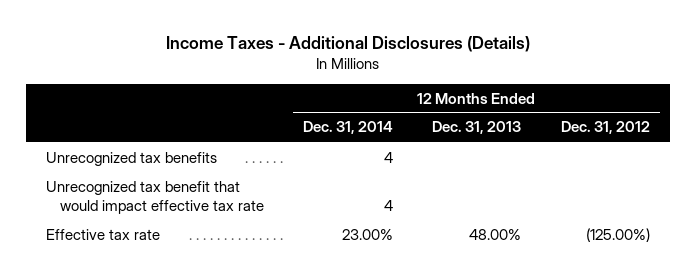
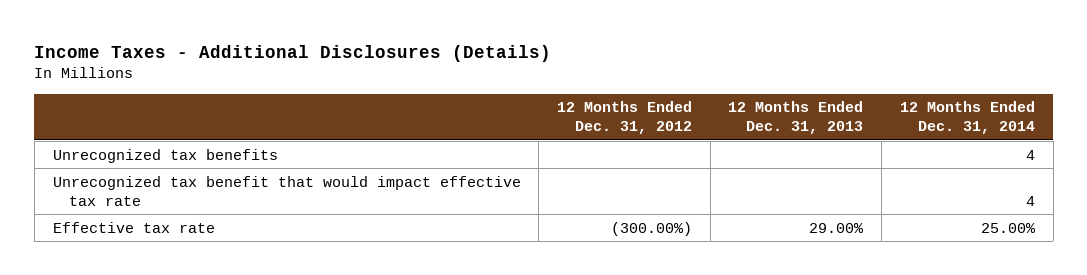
[341,228,393,240] 23.00% -> [980,222,1036,233] 25.00%
[469,228,522,240] 48.00% -> [809,222,865,233] 29.00%
[585,227,650,242] (125.00%) -> [610,221,692,236] (300.00%)

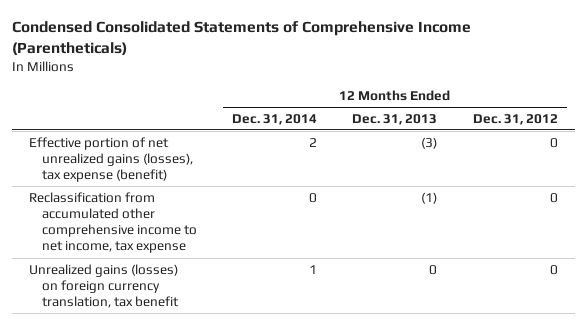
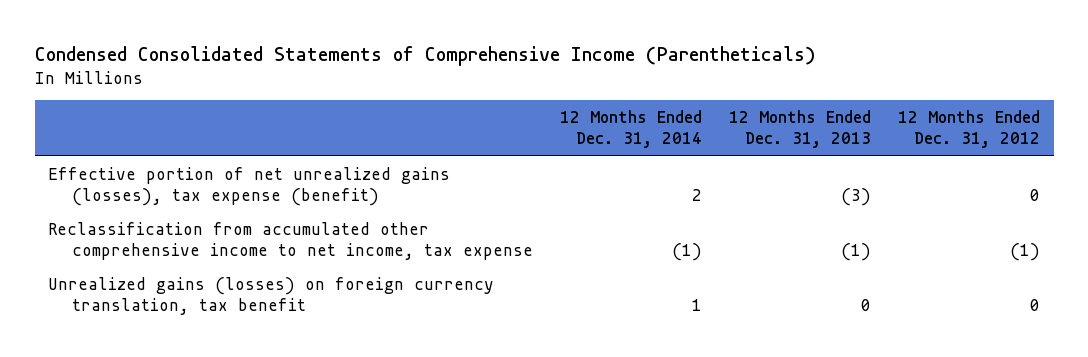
[309,192,318,203] 0 -> [672,242,703,261] (1)
[549,192,558,203] 0 -> [1010,242,1041,261] (1)

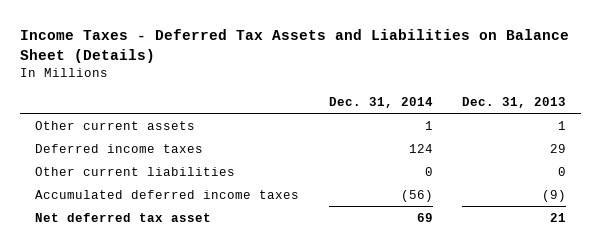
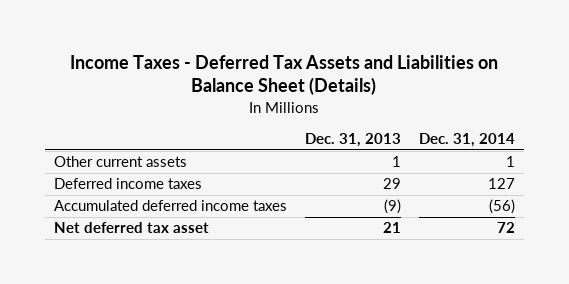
[35,166,236,176] Other current liabilities -> none
[408,143,433,153] 124 -> [487,178,515,190] 127
[416,212,433,222] 69 -> [496,222,515,234] 72

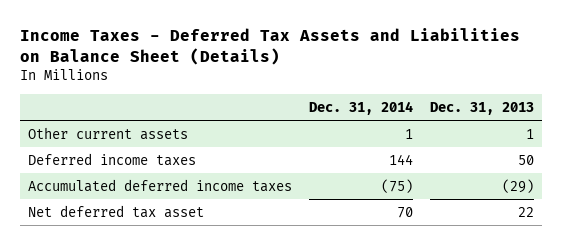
[382,178,401,190] 29 -> [517,154,534,165] 50
[487,178,515,190] 127 -> [388,153,413,165] 144
[383,199,401,215] (9) -> [501,178,534,193] (29)
[488,199,515,215] (56) -> [380,178,413,193] (75)
[382,222,401,234] 21 -> [517,206,534,217] 22
[496,222,515,234] 72 -> [396,206,413,218] 70

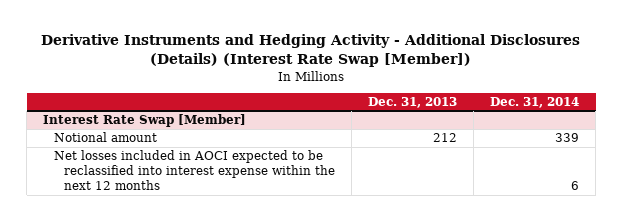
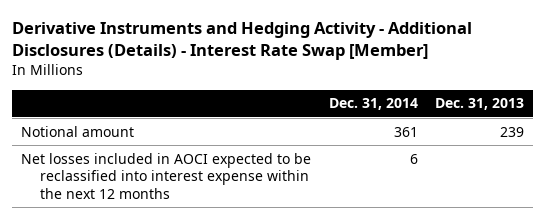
[41,34,581,68] Derivative Instruments and Hedging Activity - Additional Disclosures (Details) (Interest Rate Swap [Member]) -> [12,22,473,61] Derivative Instruments and Hedging Activity - Additional Disclosures (Details) - Interest Rate Swap [Member]
[43,114,247,128] Interest Rate Swap [Member] -> none
[433,133,458,143] 212 -> [500,126,525,137] 239
[555,133,580,143] 339 -> [393,126,418,137] 361

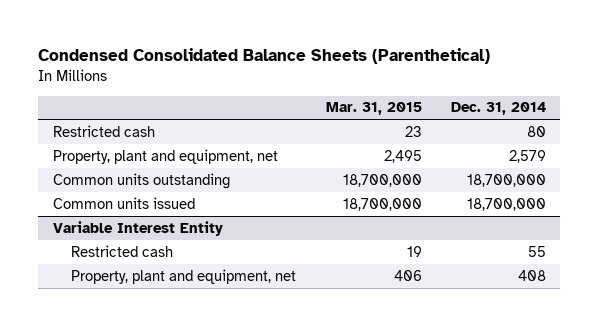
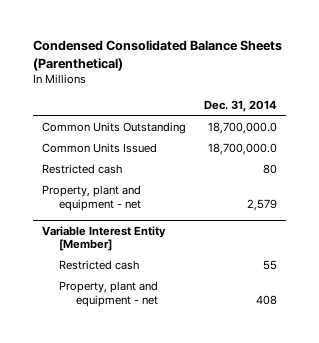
[325,102,422,116] Mar. 31, 2015 -> none
none -> [41,122,186,135] Common Units Outstanding
none -> [41,143,157,154] Common Units Issued
[52,172,230,189] Common units outstanding -> none
[52,196,195,209] Common units issued -> none
[52,148,278,164] Property, plant and equipment, net -> [41,185,141,211] Property, plant and equipment - net
[52,220,223,236] Variable Interest Entity -> [41,226,166,252] Variable Interest Entity [Member]
[71,268,297,284] Property, plant and equipment, net -> [58,281,158,307] Property, plant and equipment - net

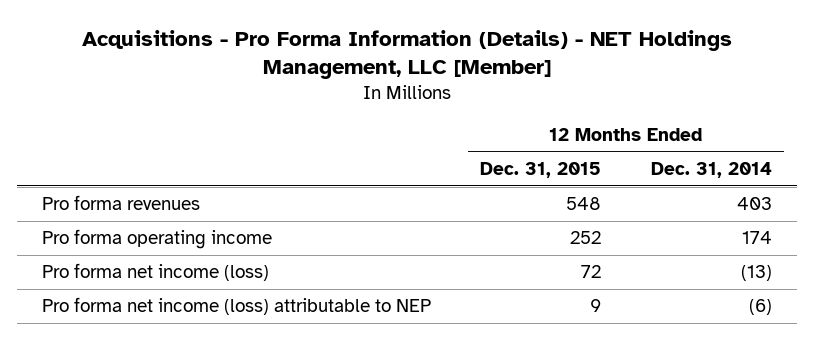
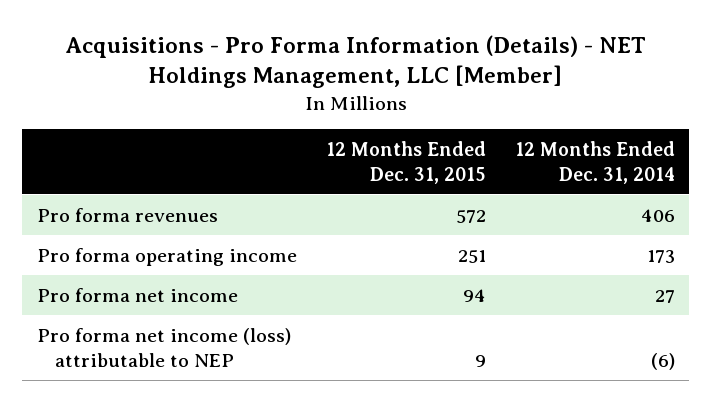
[566,197,602,211] 548 -> [455,209,486,223] 572
[737,197,773,211] 403 -> [640,208,675,222] 406
[570,231,602,245] 252 -> [457,249,486,263] 251
[742,231,773,245] 174 -> [646,249,675,263] 173
[41,263,269,282] Pro forma net income (loss) -> [36,287,238,302] Pro forma net income
[581,265,602,279] 72 -> [462,288,486,302] 94
[741,265,773,282] (13) -> [654,289,675,303] 27

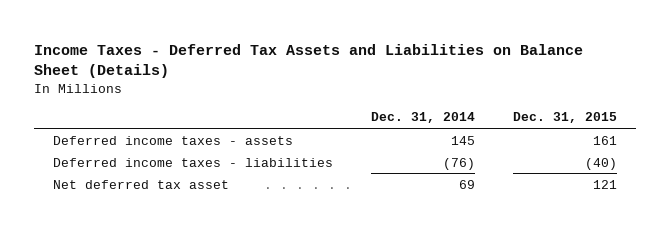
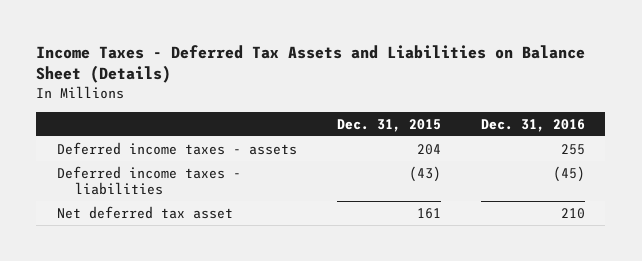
[370,112,475,124] Dec. 31, 2014 -> none
none -> [481,118,586,132] Dec. 31, 2016
[592,135,617,145] 161 -> [416,143,441,155] 204
[584,157,617,170] (40) -> [408,165,441,182] (43)
[592,179,617,189] 121 -> [416,207,441,219] 161

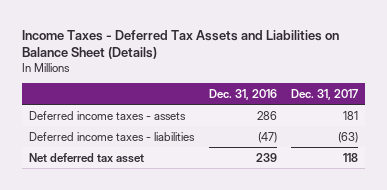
[336,118,441,132] Dec. 31, 2015 -> none
none -> [291,89,359,101] Dec. 31, 2017
[561,143,586,155] 255 -> [256,110,277,120] 286
[553,165,586,182] (45) -> [257,131,277,143] (47)
[561,207,586,219] 210 -> [255,152,277,162] 239

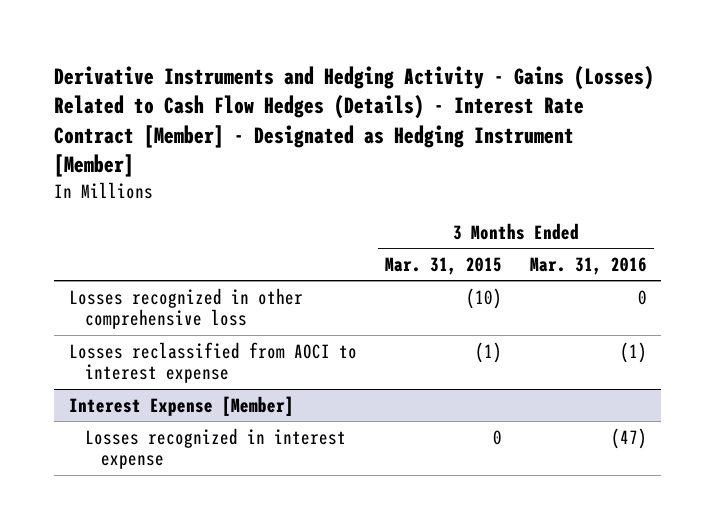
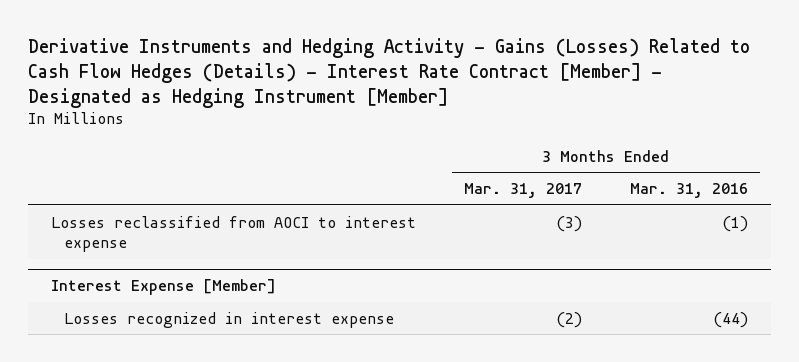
[384,256,502,275] Mar. 31, 2015 -> none
none -> [463,183,582,199] Mar. 31, 2017
[68,287,303,330] Losses recognized in other comprehensive loss -> none
[610,427,647,449] (47) -> [712,311,748,328] (44)

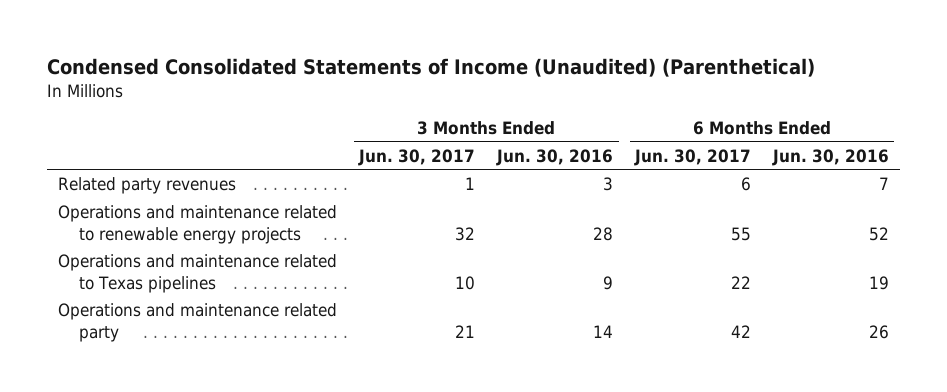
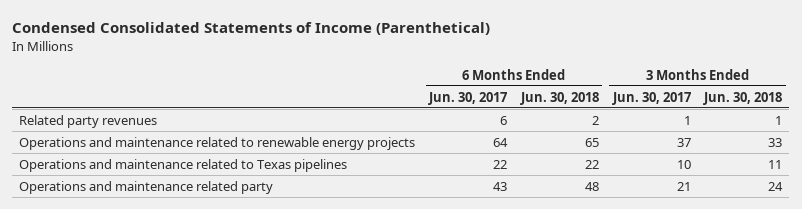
[47,57,816,77] Condensed Consolidated Statements of Income (Unaudited) (Parenthetical) -> [12,21,491,35] Condensed Consolidated Statements of Income (Parenthetical)
[496,148,614,166] Jun. 30, 2016 -> none
[771,148,889,166] Jun. 30, 2016 -> none
none -> [519,91,599,105] Jun. 30, 2018
none -> [703,91,783,105] Jun. 30, 2018
[455,226,476,241] 32 -> [676,137,691,147] 37
[731,226,752,241] 55 -> [492,137,508,147] 64
[731,324,752,338] 42 -> [492,181,507,191] 43

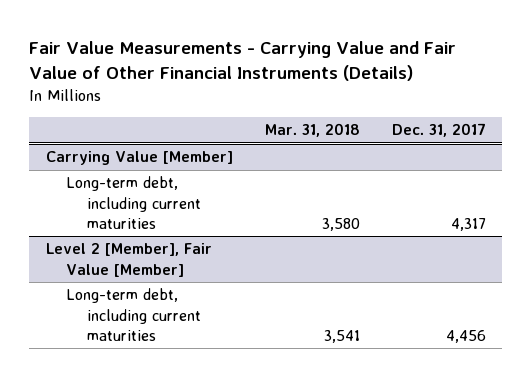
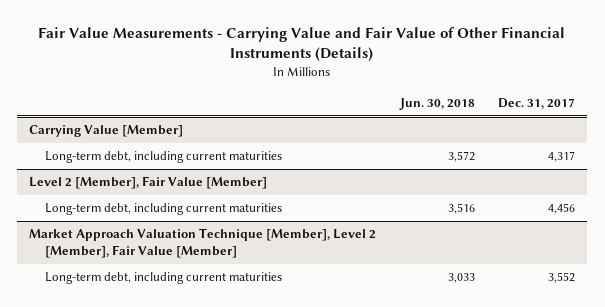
[264,123,360,138] Mar. 31, 2018 -> none
none -> [398,97,475,110] Jun. 30, 2018
none -> [29,228,377,259] Market Approach Valuation Technique [Member], Level 2 [Member], Fair Value [Member]
none -> [45,272,283,285] Long-term debt, including current maturities

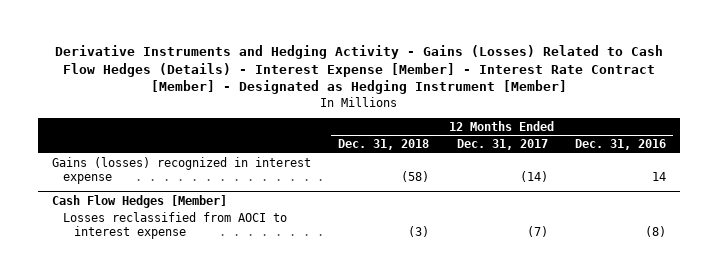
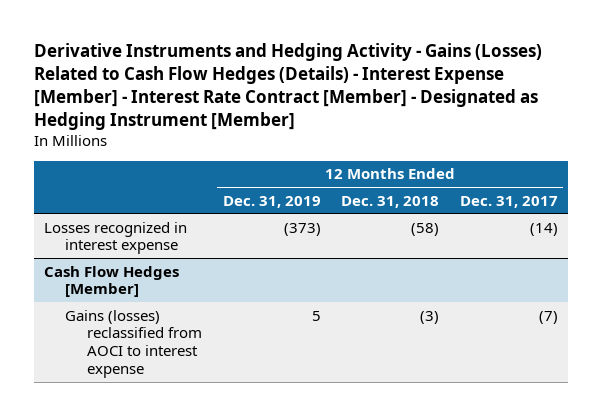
[575,139,667,151] Dec. 31, 2016 -> none
none -> [222,195,321,208] Dec. 31, 2019
[51,156,311,184] Gains (losses) recognized in interest expense -> [43,221,187,255] Losses recognized in interest expense
[63,211,288,239] Losses reclassified from AOCI to interest expense -> [65,309,203,378] Gains (losses) reclassified from AOCI to interest expense

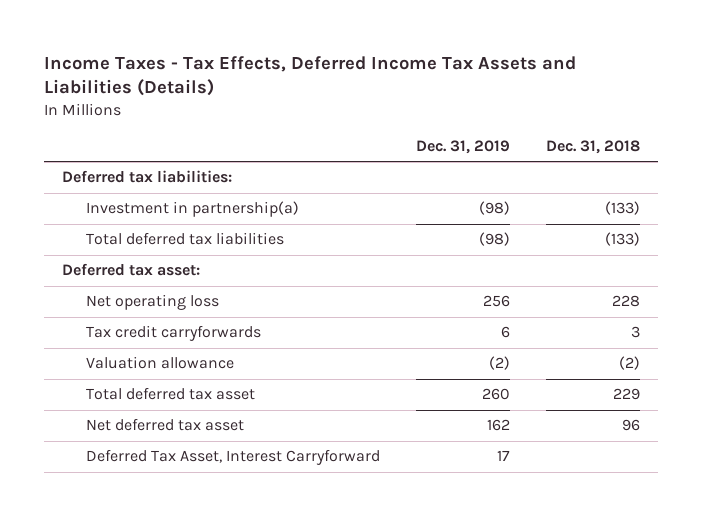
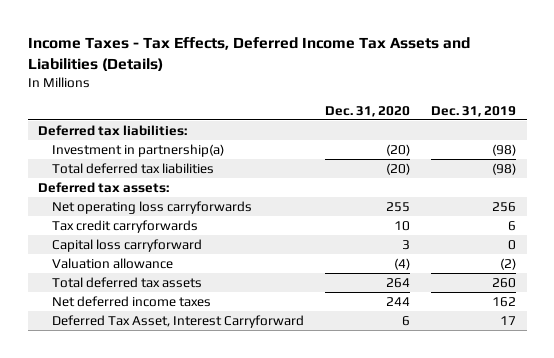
[545,139,640,154] Dec. 31, 2018 -> none
none -> [324,105,410,117] Dec. 31, 2020
[61,263,200,277] Deferred tax asset: -> [38,182,170,194] Deferred tax assets:
[86,294,220,311] Net operating loss -> [51,201,252,215] Net operating loss carryforwards
none -> [51,239,202,253] Capital loss carryforward
[86,387,256,401] Total deferred tax asset -> [51,277,202,289] Total deferred tax assets
[86,418,245,432] Net deferred tax asset -> [51,296,211,308] Net deferred income taxes

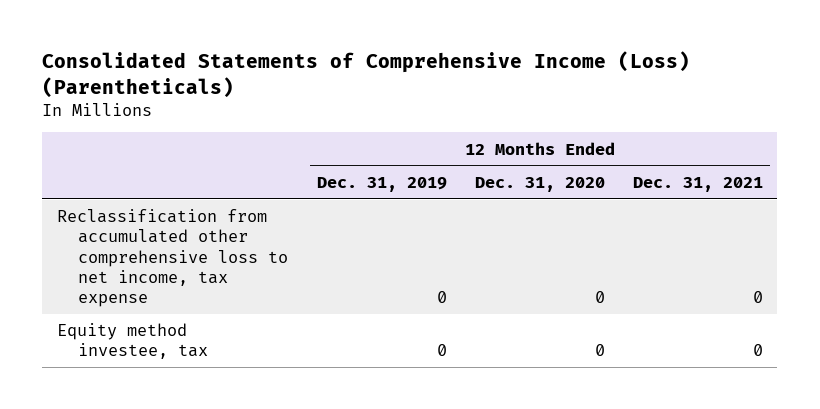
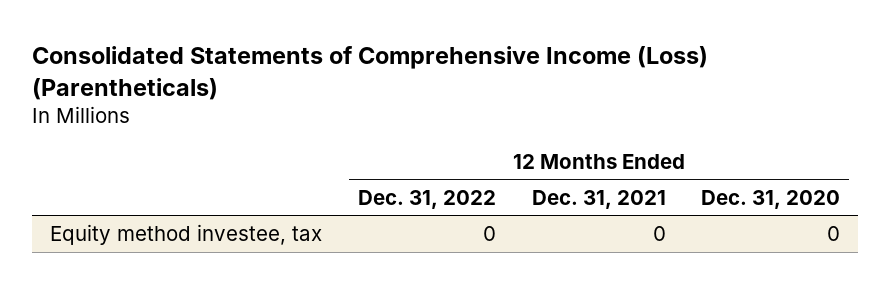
[316,176,447,192] Dec. 31, 2019 -> none
none -> [357,190,496,210] Dec. 31, 2022
[56,209,289,307] Reclassification from accumulated other comprehensive loss to net income, tax expense -> none

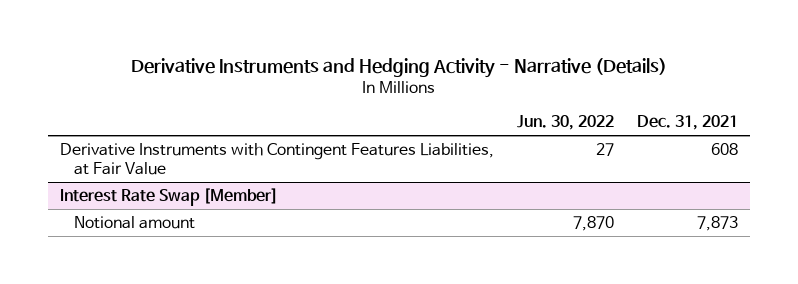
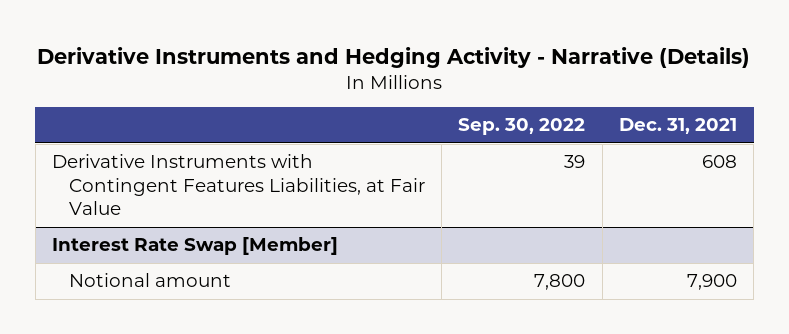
[517,115,615,131] Jun. 30, 2022 -> none
none -> [458,118,586,136] Sep. 30, 2022
[697,216,739,232] 7,873 -> [686,274,737,291] 7,900

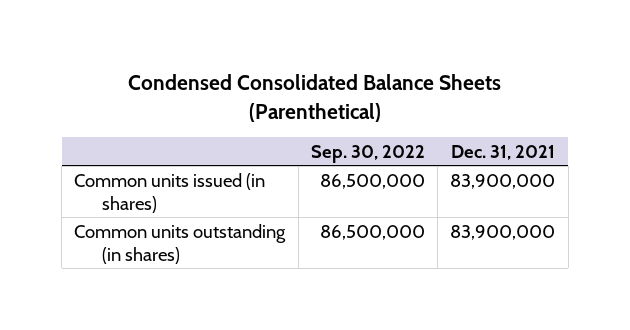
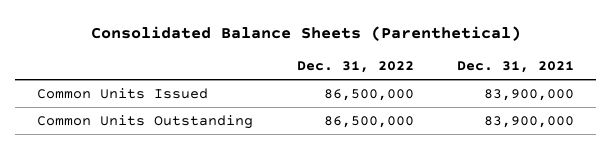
[127,74,501,122] Condensed Consolidated Balance Sheets (Parenthetical) -> [90,26,521,42] Consolidated Balance Sheets (Parenthetical)
[310,144,425,163] Sep. 30, 2022 -> none
none -> [296,61,414,74] Dec. 31, 2022
[74,172,266,213] Common units issued (in shares) -> [36,87,208,99] Common Units Issued
[74,223,287,264] Common units outstanding (in shares) -> [36,114,253,129] Common Units Outstanding

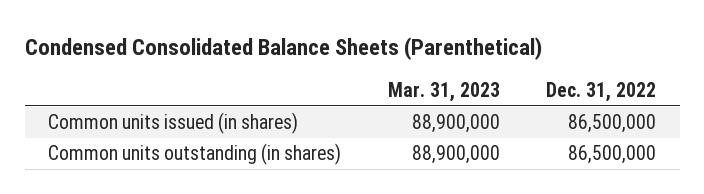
[90,26,521,42] Consolidated Balance Sheets (Parenthetical) -> [24,37,542,61] Condensed Consolidated Balance Sheets (Parenthetical)
[457,61,575,74] Dec. 31, 2021 -> none
none -> [387,82,500,103] Mar. 31, 2023
[36,87,208,99] Common Units Issued -> [48,112,299,135] Common units issued (in shares)
[36,114,253,129] Common Units Outstanding -> [48,143,342,166] Common units outstanding (in shares)

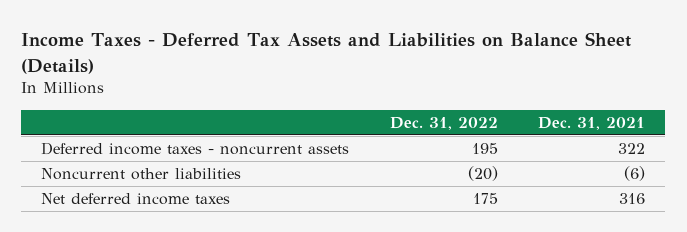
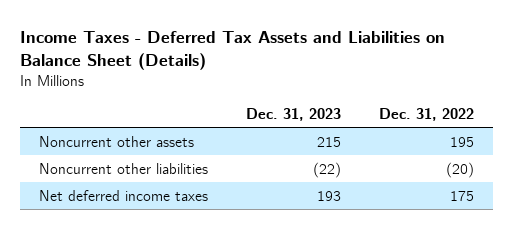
[538,116,646,130] Dec. 31, 2021 -> none
none -> [245,107,341,121] Dec. 31, 2023
[41,142,350,156] Deferred income taxes - noncurrent assets -> [38,135,194,147] Noncurrent other assets

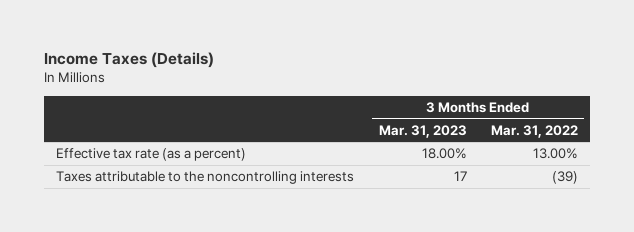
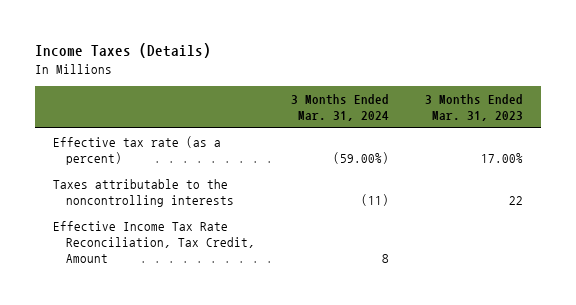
[491,124,579,138] Mar. 31, 2022 -> none
none -> [291,93,390,121] 3 Months Ended Mar. 31, 2024
[421,148,467,160] 18.00% -> [480,152,523,163] 17.00%
[453,171,467,182] 17 -> [508,195,523,205] 22
none -> [53,221,256,263] Effective Income Tax Rate Reconciliation, Tax Credit, Amount

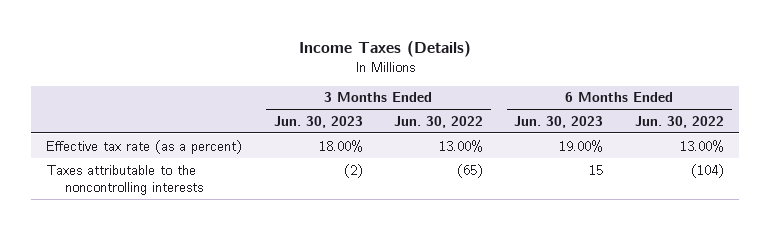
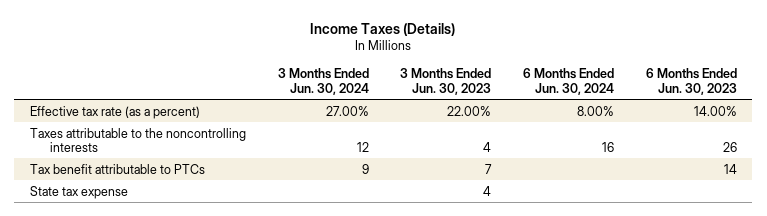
[394,115,484,128] Jun. 30, 2022 -> none
[634,115,724,128] Jun. 30, 2022 -> none
none -> [277,68,369,95] 3 Months Ended Jun. 30, 2024
none -> [523,68,615,95] 6 Months Ended Jun. 30, 2024
[318,139,363,152] 18.00% -> [447,105,492,116] 22.00%
[559,139,604,152] 19.00% -> [693,105,737,116] 14.00%
[343,163,363,178] (2) -> [483,141,492,152] 4
[589,164,604,175] 15 -> [722,141,737,152] 26
none -> [30,163,206,174] Tax benefit attributable to PTCs
none -> [30,185,129,199] State tax expense

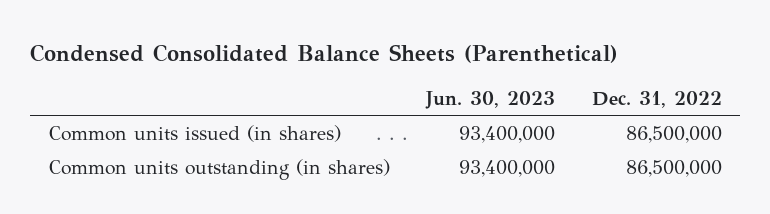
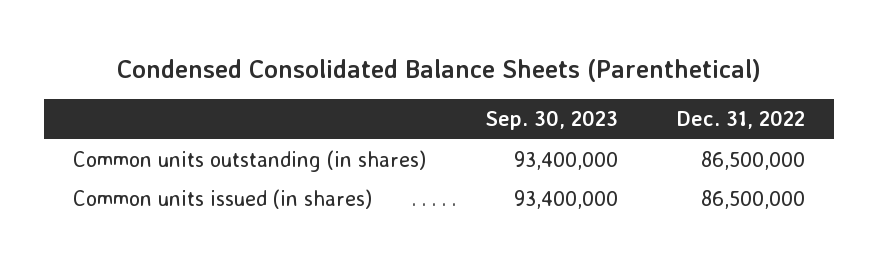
[425,90,556,109] Jun. 30, 2023 -> none
none -> [485,110,619,131] Sep. 30, 2023
[48,125,341,143] Common units issued (in shares) -> [73,189,373,210] Common units issued (in shares)

